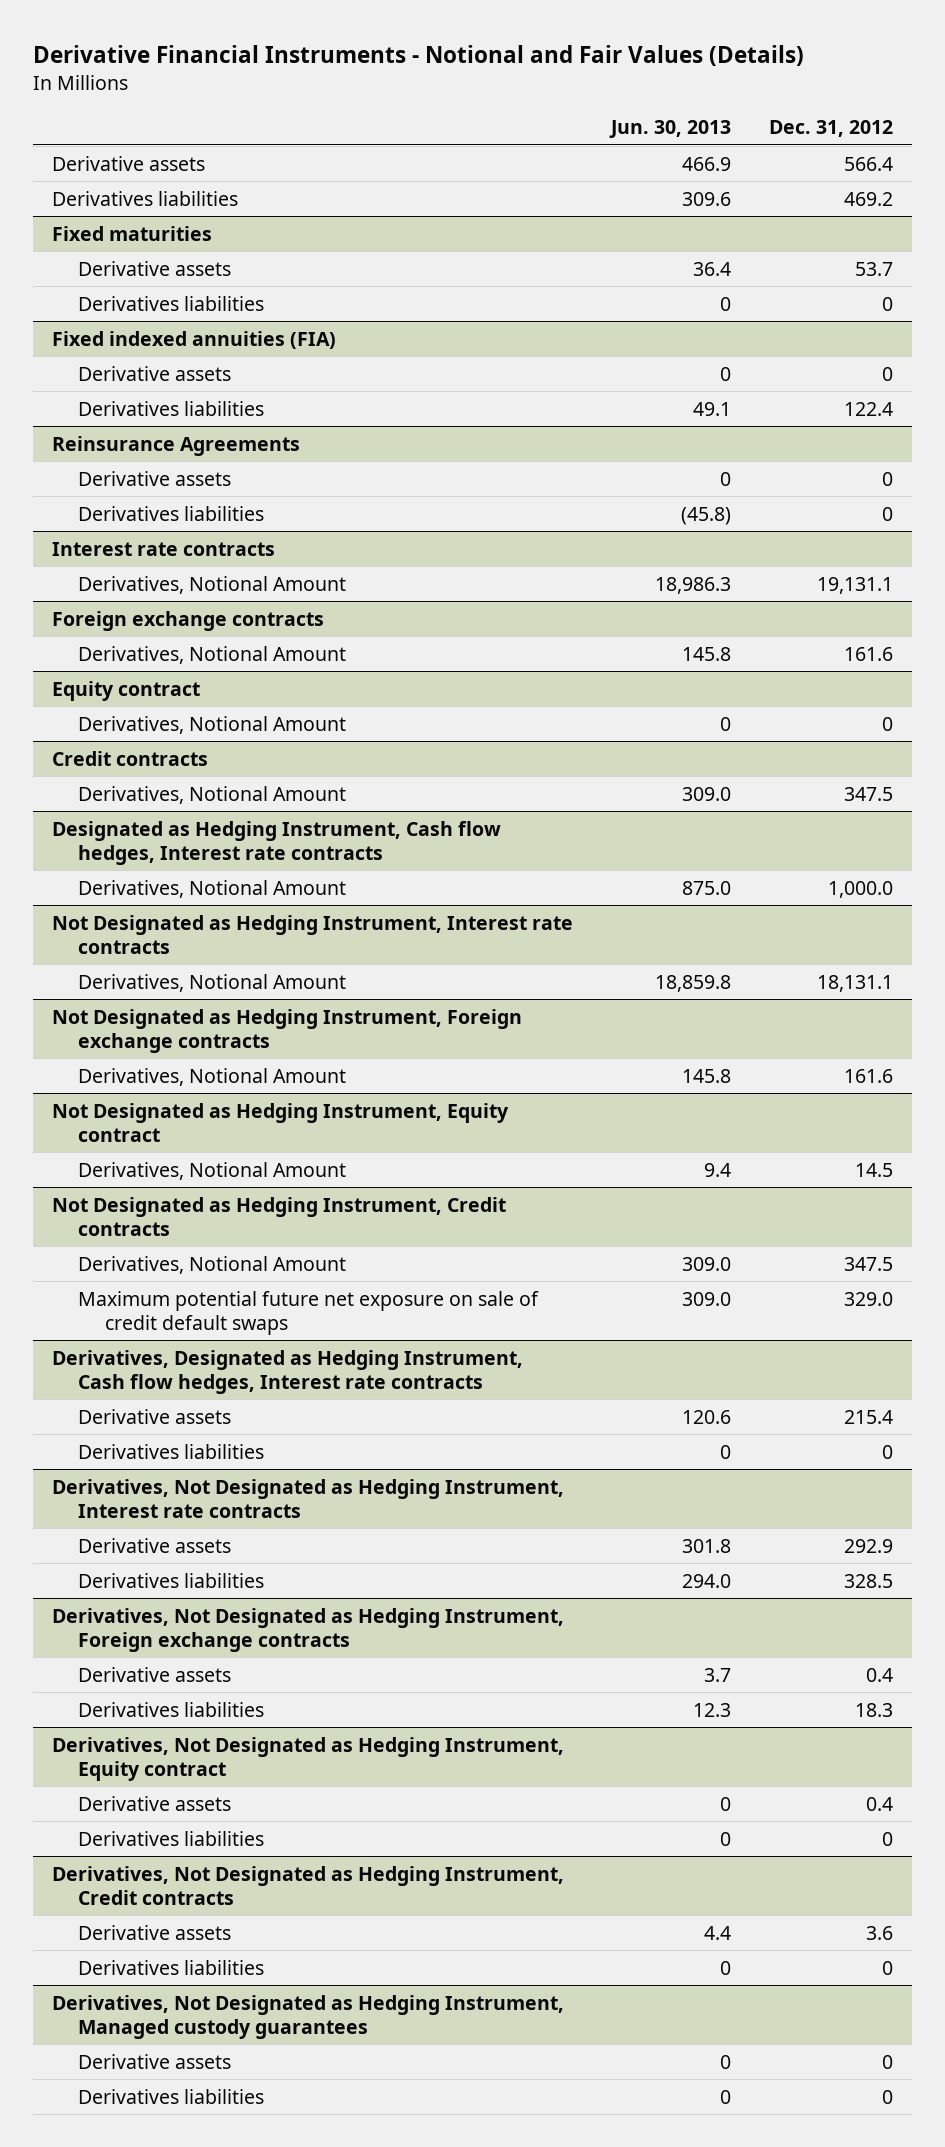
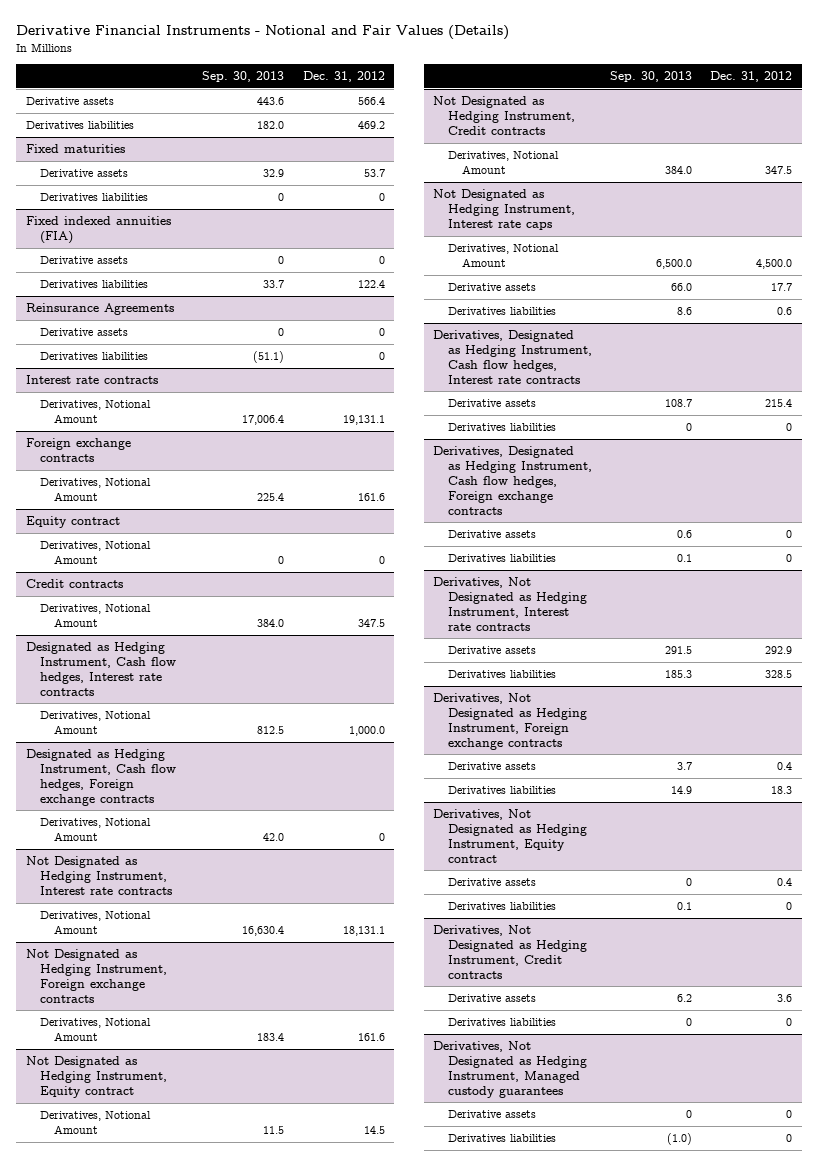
[609,120,732,139] Jun. 30, 2013 -> none
none -> [202,70,285,82] Sep. 30, 2013
none -> [25,748,176,806] Designated as Hedging Instrument, Cash flow hedges, Foreign exchange contracts
none -> [39,817,151,841] Derivatives, Notional Amount
[78,1290,540,1335] Maximum potential future net exposure on sale of credit default swaps -> none
none -> [433,188,575,230] Not Designated as Hedging Instrument, Interest rate caps
none -> [447,243,559,267] Derivatives, Notional Amount
none -> [447,282,536,291] Derivative assets
none -> [447,306,556,315] Derivatives liabilities
none -> [433,445,592,515] Derivatives, Designated as Hedging Instrument, Cash flow hedges, Foreign exchange contracts
none -> [447,529,536,538] Derivative assets
none -> [447,553,556,562] Derivatives liabilities

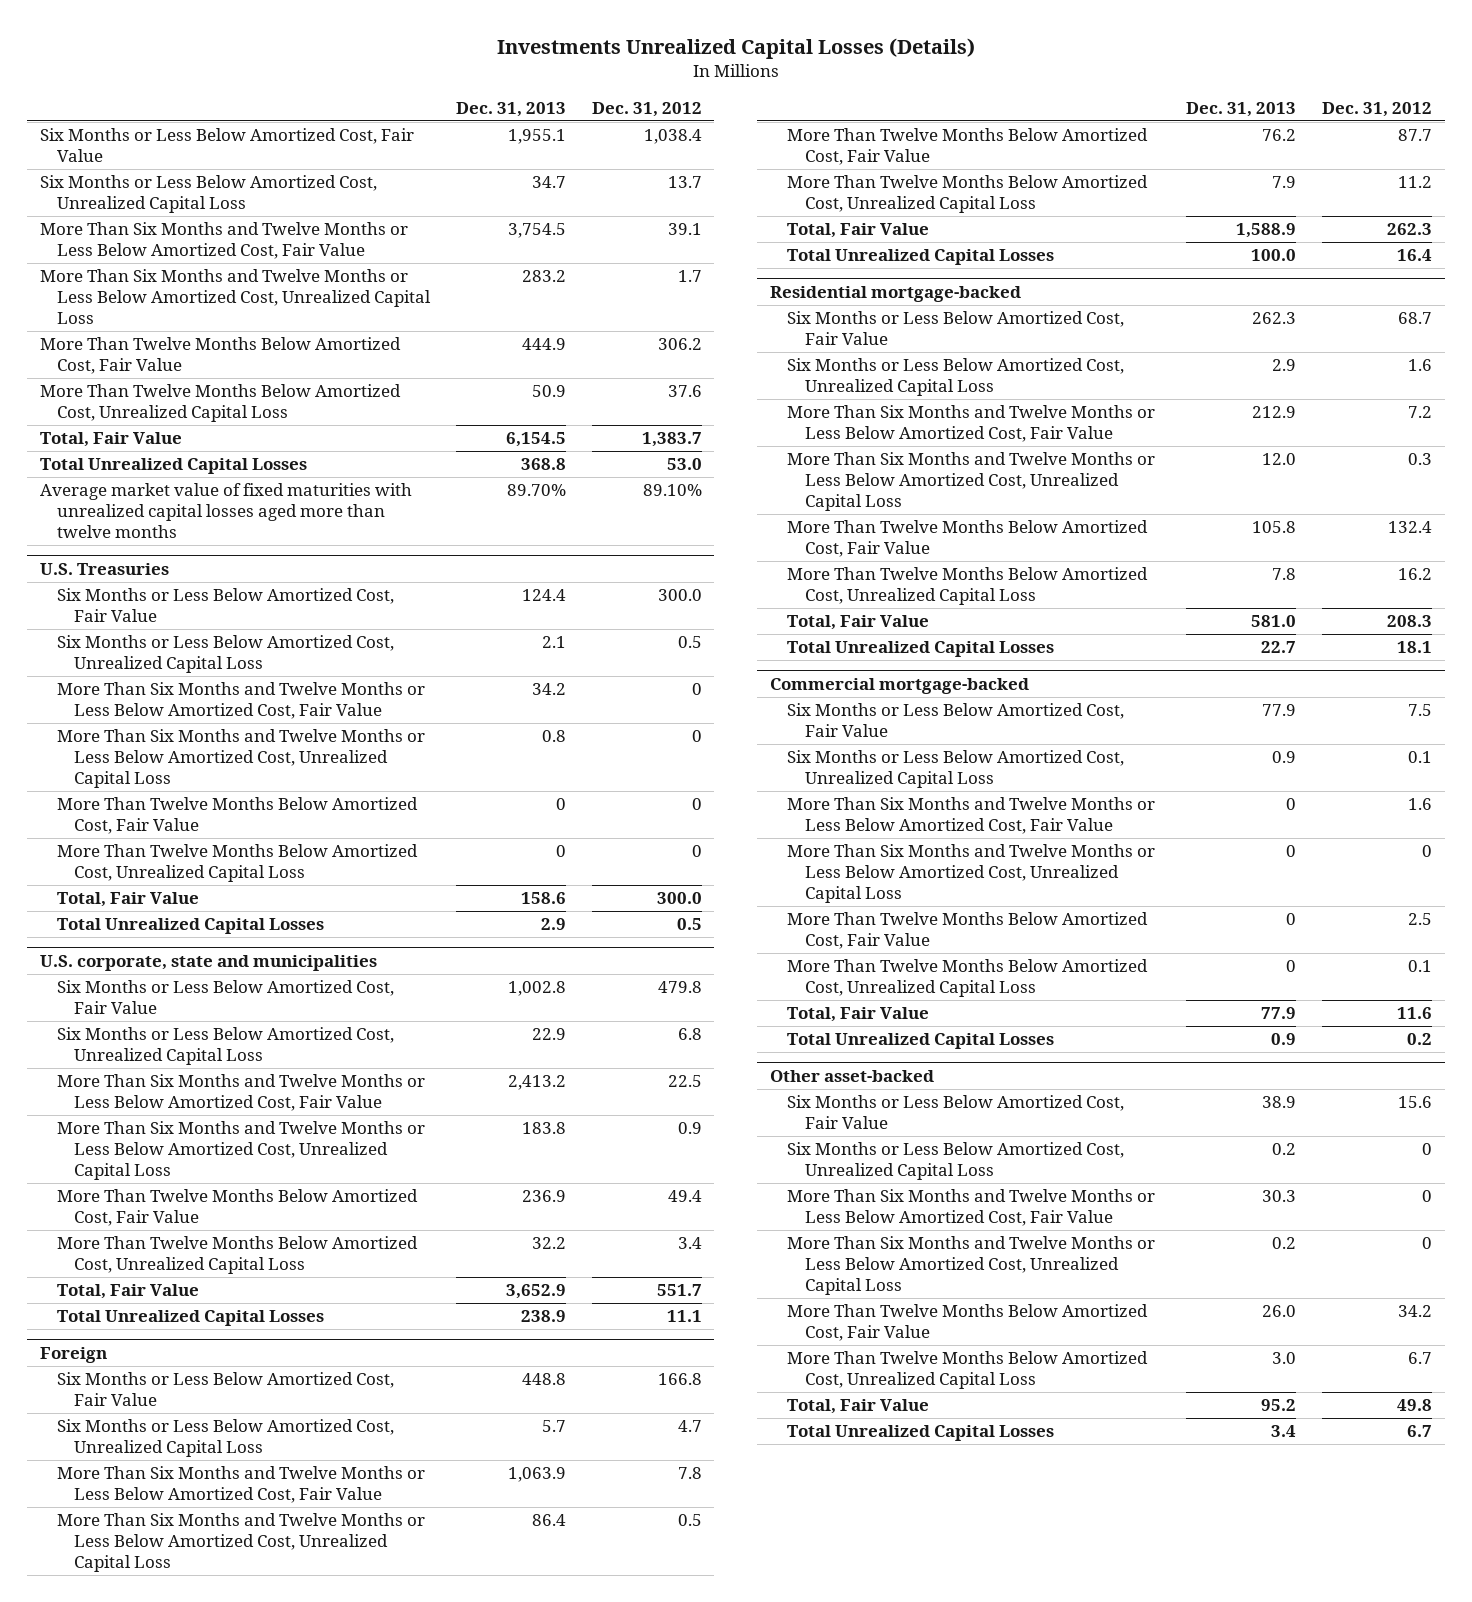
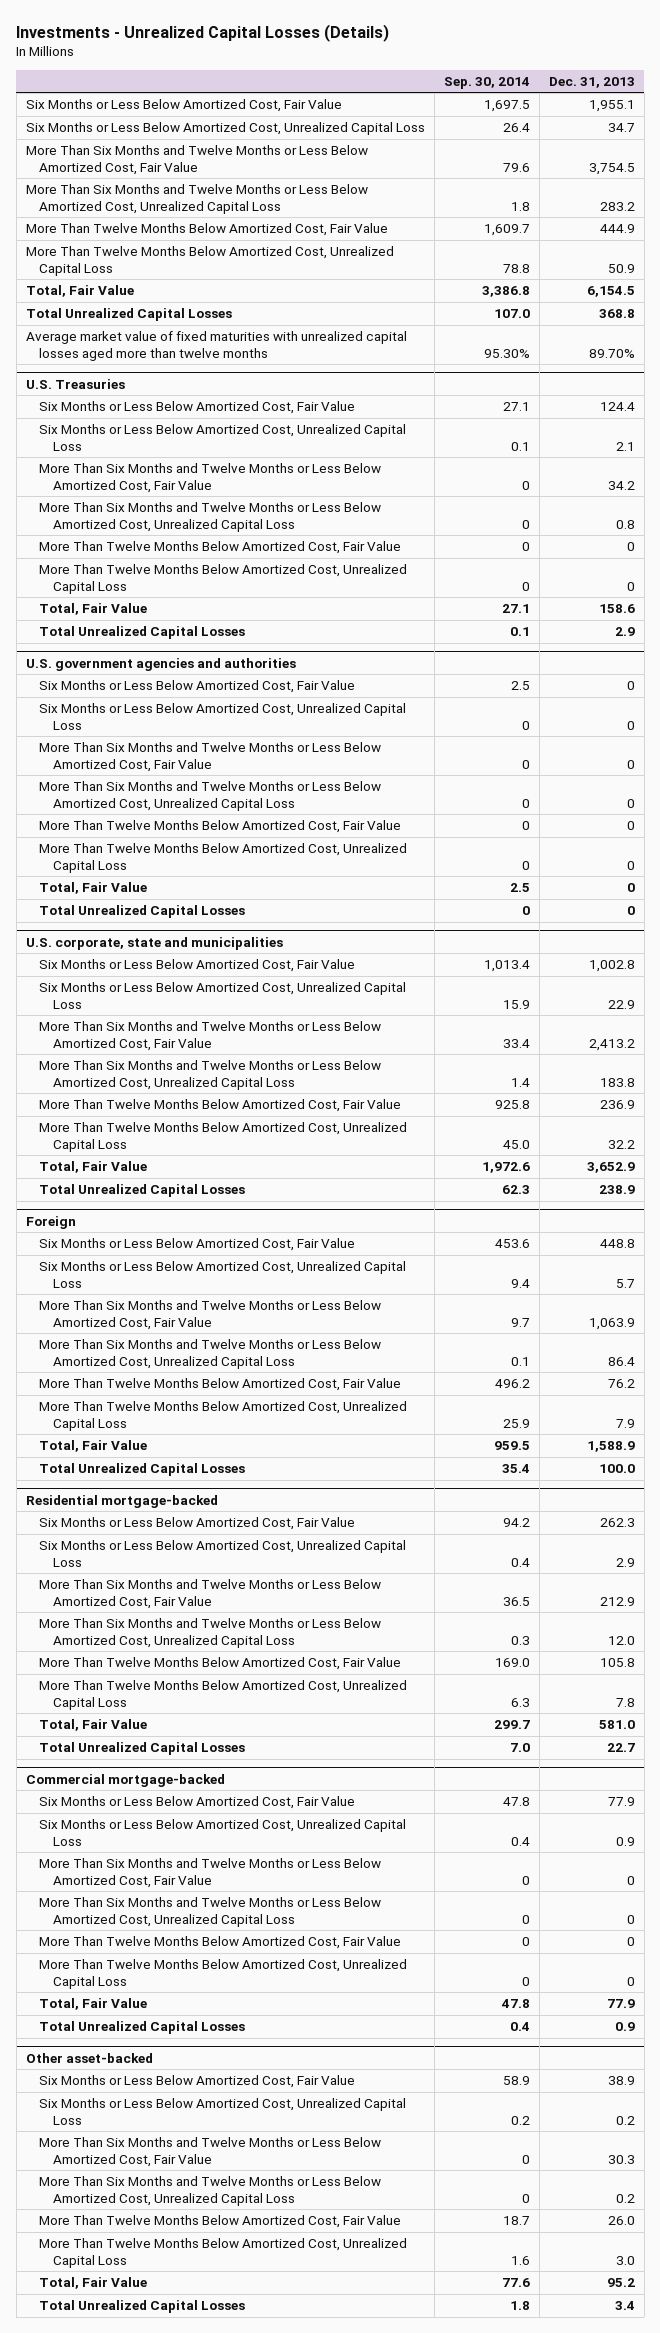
[496,37,975,59] Investments Unrealized Capital Losses (Details) -> [16,23,390,42] Investments - Unrealized Capital Losses (Details)
[591,101,702,117] Dec. 31, 2012 -> none
none -> [443,77,530,90] Sep. 30, 2014
none -> [25,657,296,671] U.S. government agencies and authorities
none -> [39,680,356,694] Six Months or Less Below Amortized Cost, Fair Value
none -> [39,703,407,731] Six Months or Less Below Amortized Cost, Unrealized Capital Loss
none -> [39,742,382,773] More Than Six Months and Twelve Months or Less Below Amortized Cost, Fair Value
none -> [39,781,382,812] More Than Six Months and Twelve Months or Less Below Amortized Cost, Unrealized Capital Loss
none -> [39,820,402,834] More Than Twelve Months Below Amortized Cost, Fair Value
none -> [39,843,408,874] More Than Twelve Months Below Amortized Cost, Unrealized Capital Loss
none -> [39,882,148,895] Total, Fair Value
none -> [39,905,246,919] Total Unrealized Capital Losses

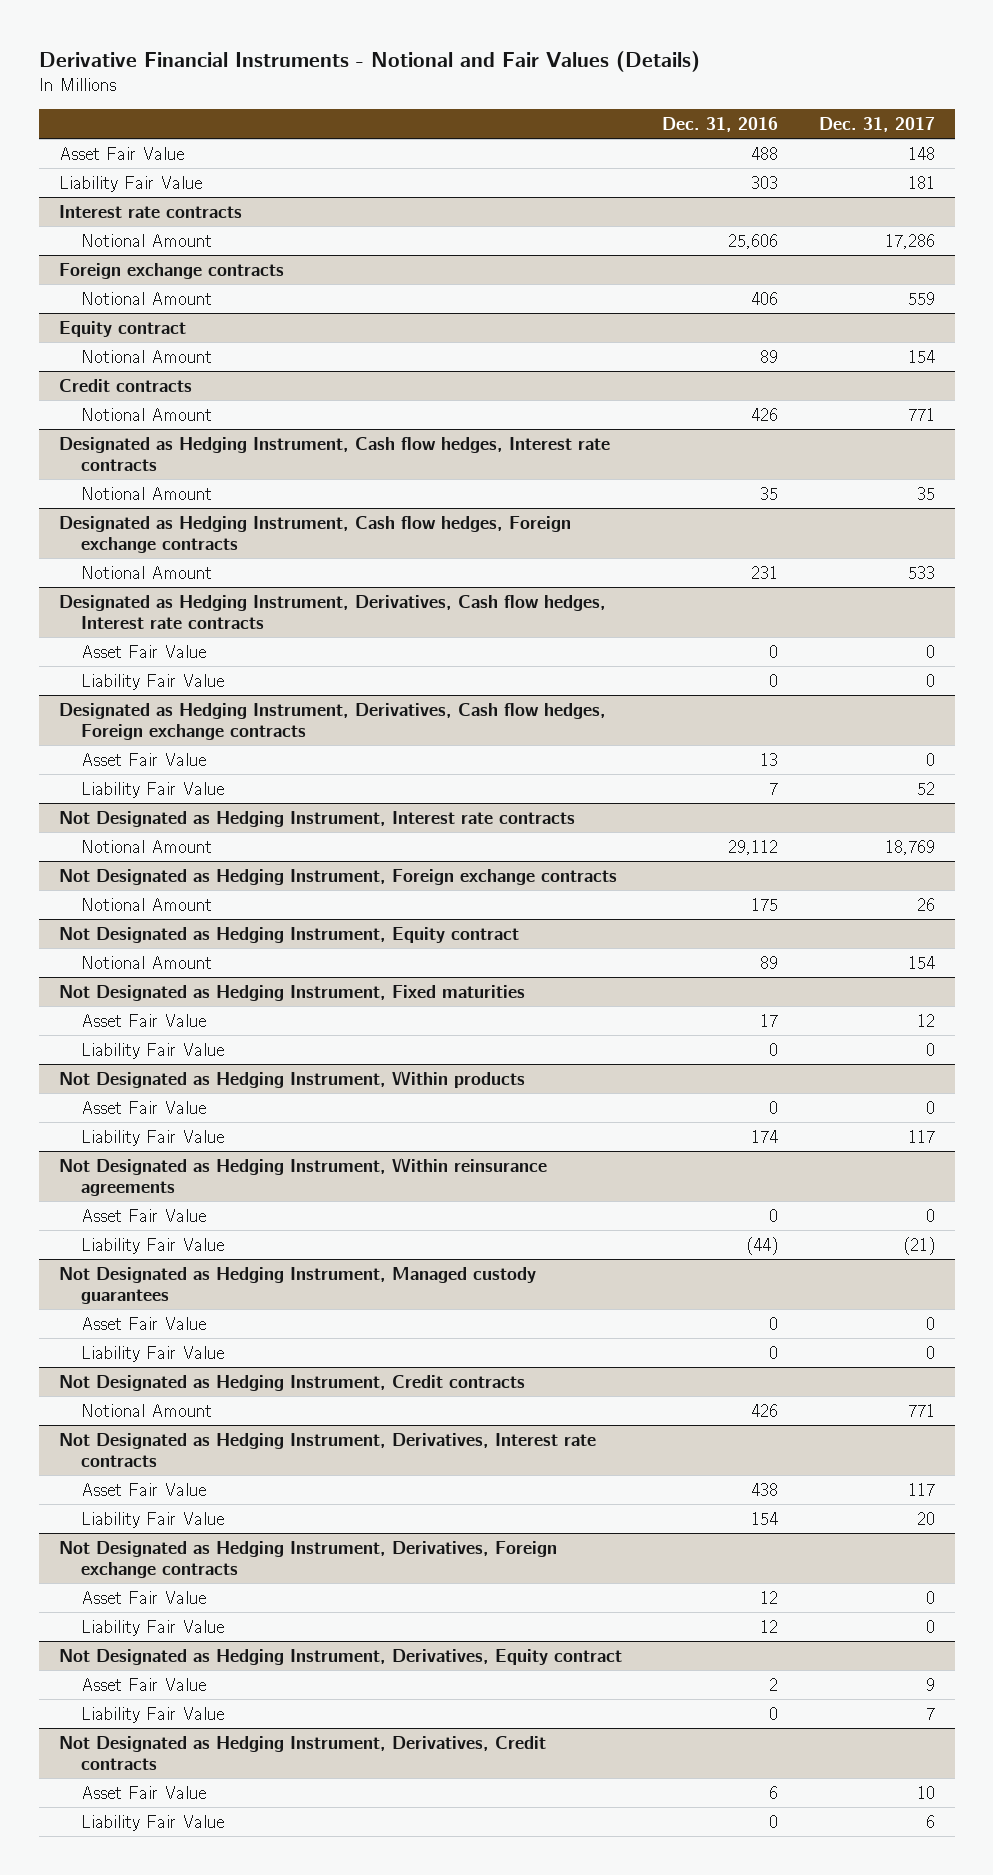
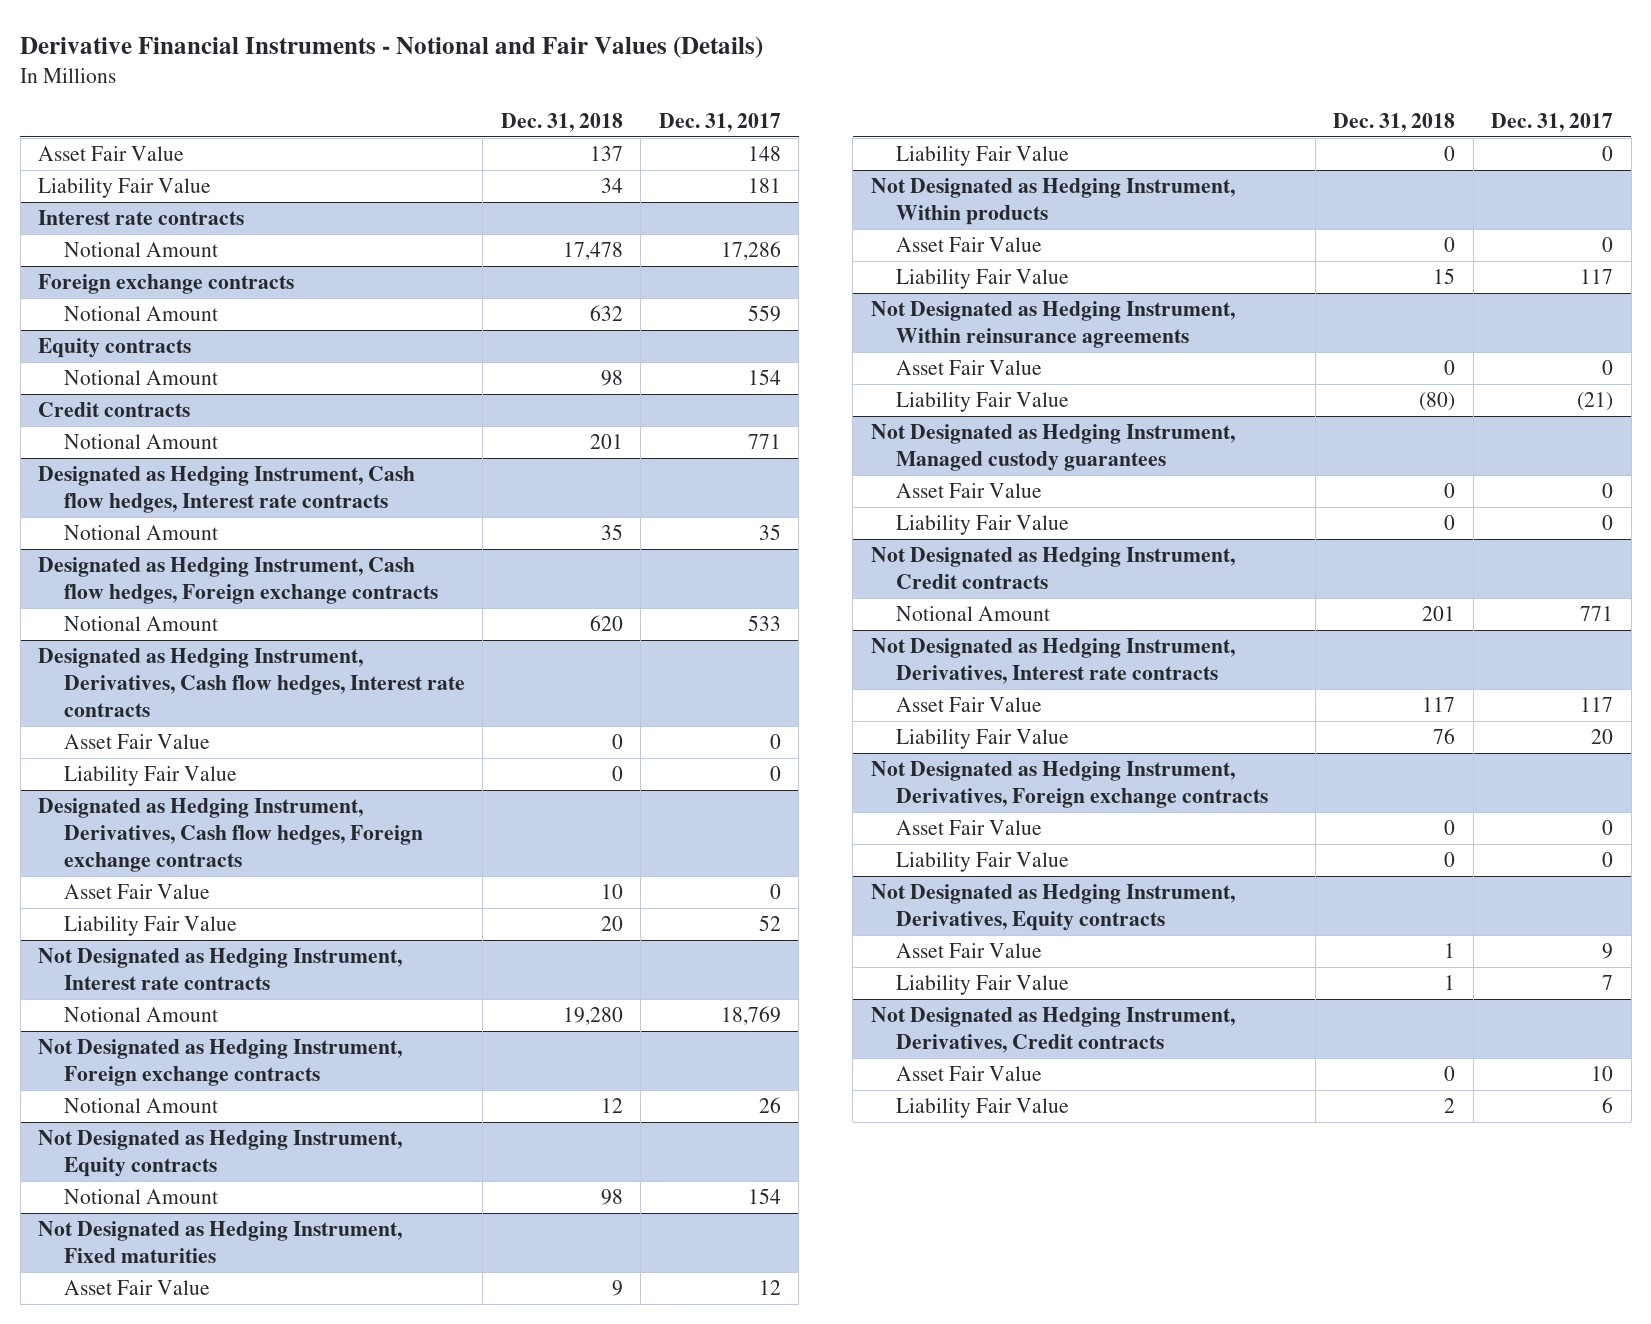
[662,116,779,132] Dec. 31, 2016 -> none
none -> [500,112,623,132] Dec. 31, 2018
[58,320,186,337] Equity contract -> [38,338,192,359] Equity contracts
[58,926,519,943] Not Designated as Hedging Instrument, Equity contract -> [38,1130,403,1178] Not Designated as Hedging Instrument, Equity contracts
[58,1648,622,1665] Not Designated as Hedging Instrument, Derivatives, Equity contract -> [870,884,1235,932] Not Designated as Hedging Instrument, Derivatives, Equity contracts

